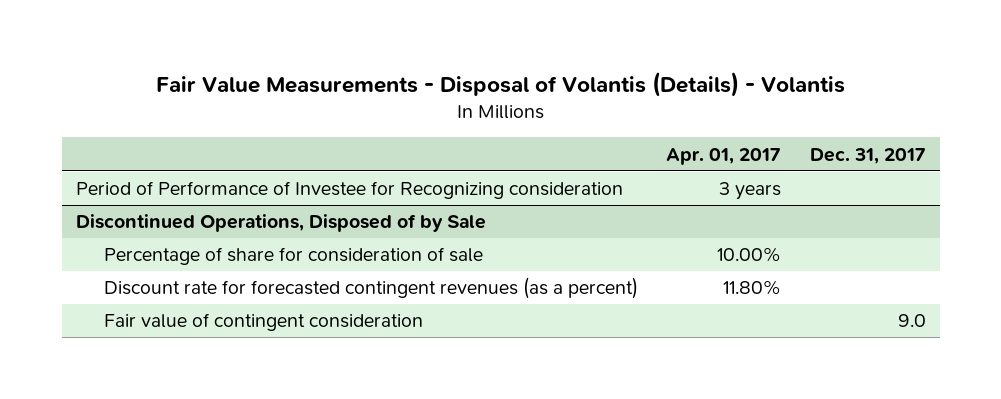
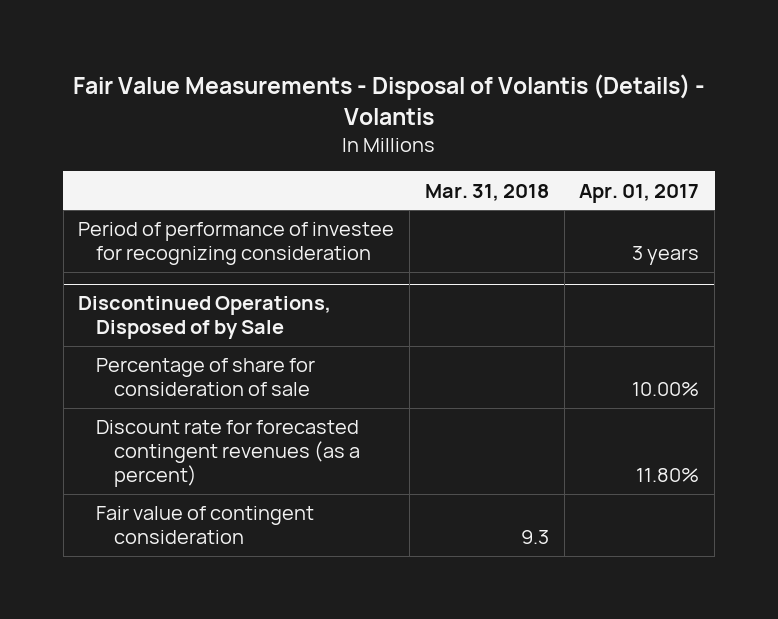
[809,147,926,164] Dec. 31, 2017 -> none
none -> [424,183,549,201] Mar. 31, 2018
[75,181,623,200] Period of Performance of Investee for Recognizing consideration -> [78,222,395,266] Period of performance of investee for recognizing consideration

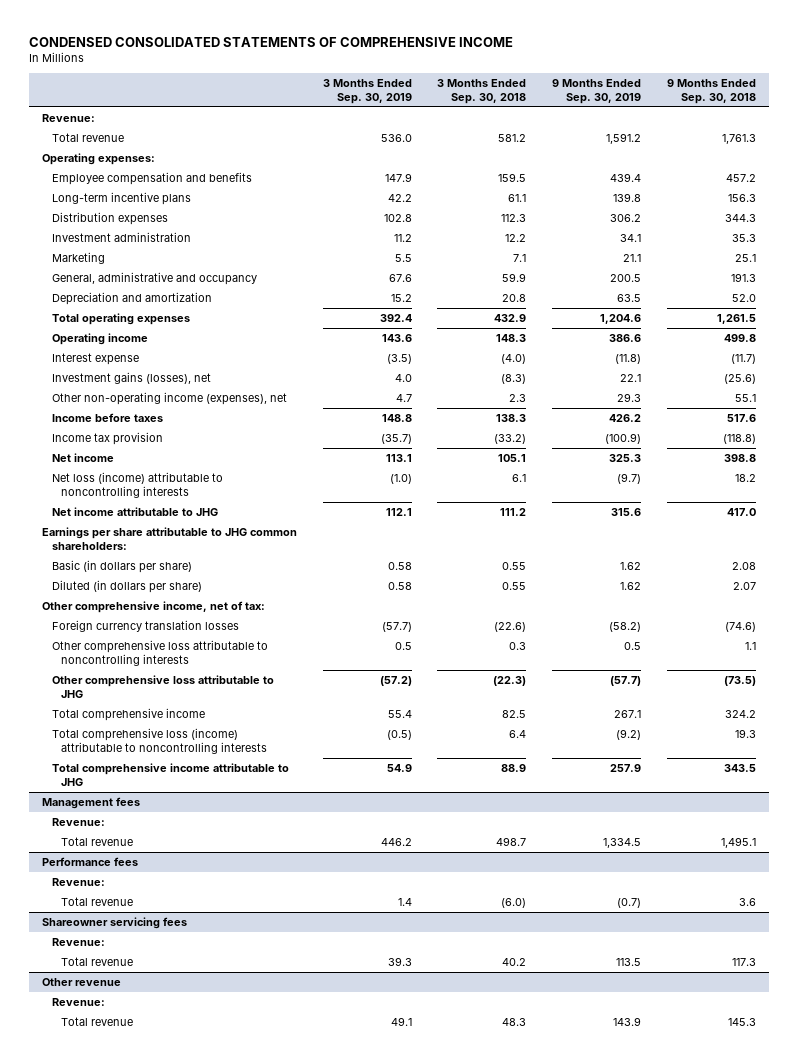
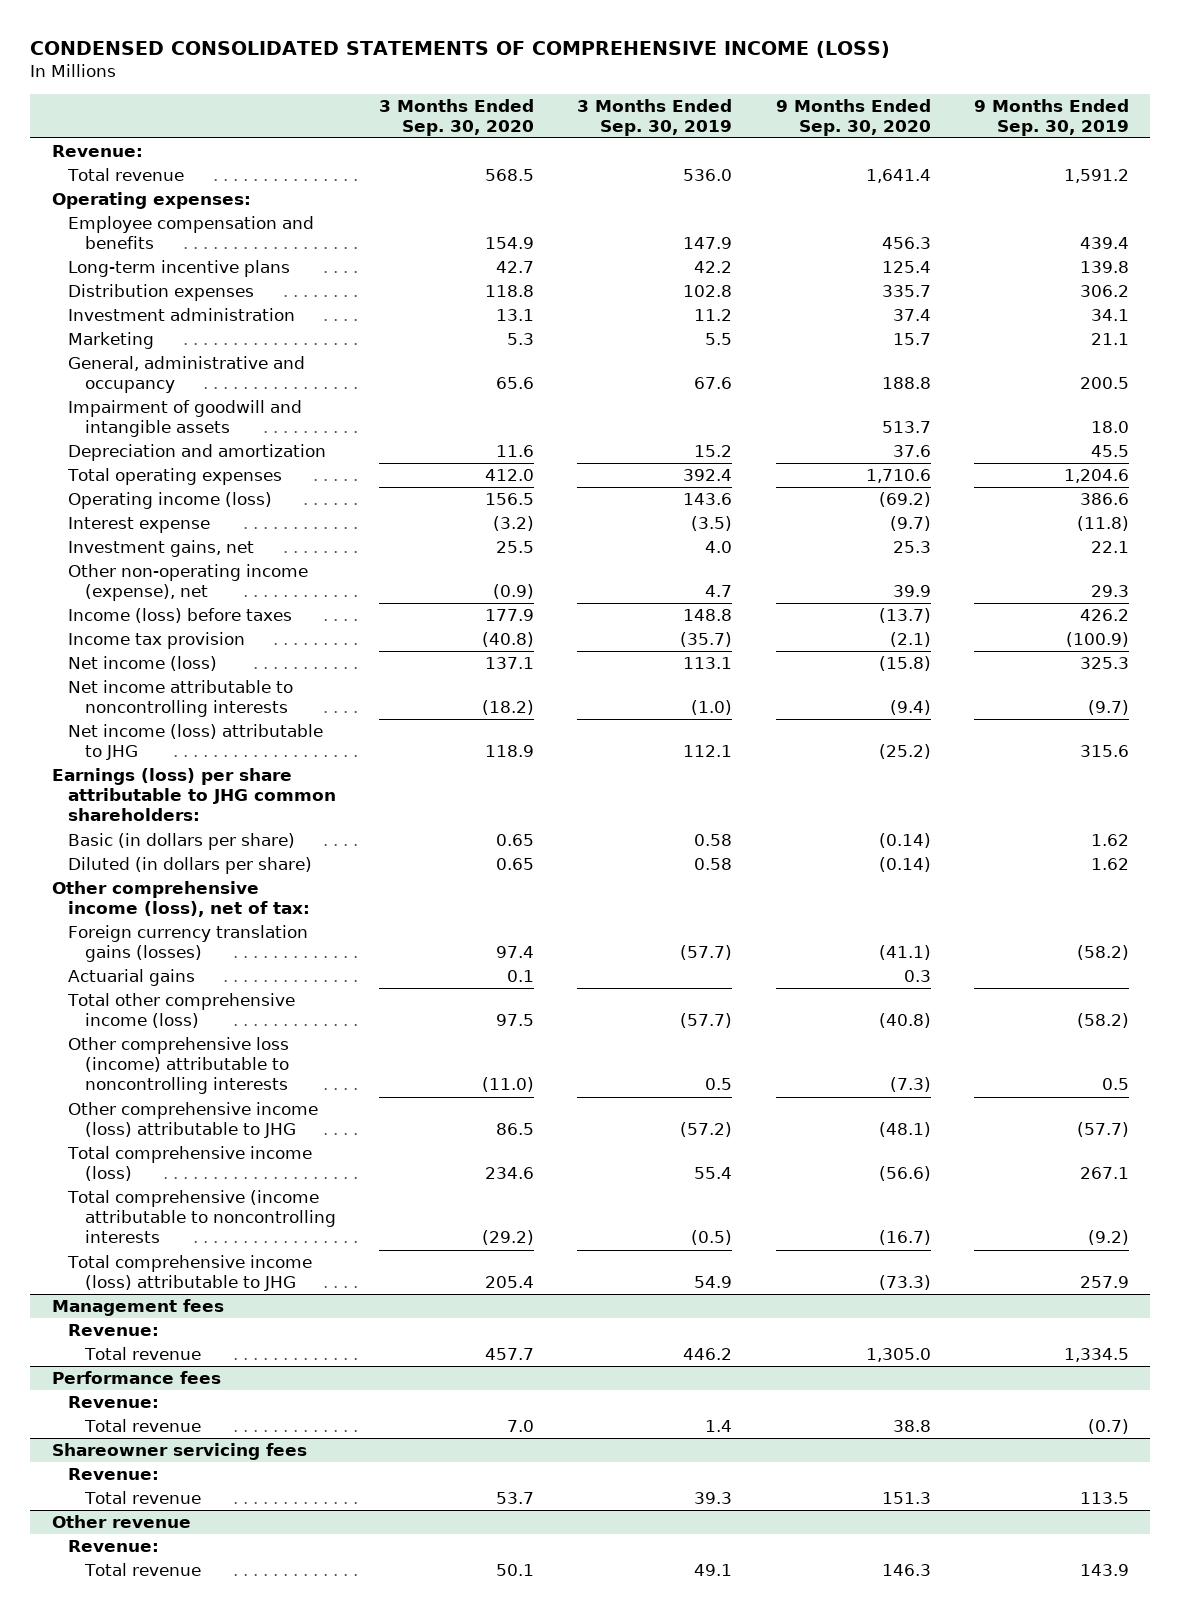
[29,36,514,47] CONDENSED CONSOLIDATED STATEMENTS OF COMPREHENSIVE INCOME -> [30,41,891,59] CONDENSED CONSOLIDATED STATEMENTS OF COMPREHENSIVE INCOME (LOSS)
[437,79,527,104] 3 Months Ended Sep. 30, 2018 -> none
[666,79,756,104] 9 Months Ended Sep. 30, 2018 -> none
none -> [379,98,535,136] 3 Months Ended Sep. 30, 2020
none -> [775,98,931,136] 9 Months Ended Sep. 30, 2020
none -> [68,400,303,438] Impairment of goodwill and intangible assets
[617,294,642,303] 63.5 -> [1090,445,1129,458] 45.5
[51,333,148,346] Operating income -> [68,492,273,510] Operating income (loss)
[51,372,211,385] Investment gains (losses), net -> [68,540,255,558] Investment gains, net
[51,392,287,406] Other non-operating income (expenses), net -> [68,564,309,602] Other non-operating income (expense), net
[51,413,163,423] Income before taxes -> [68,608,293,624] Income (loss) before taxes
[51,453,114,463] Net income -> [68,656,218,672] Net income (loss)
[51,472,223,498] Net loss (income) attributable to noncontrolling interests -> [68,680,294,718] Net income attributable to noncontrolling interests
[51,507,218,517] Net income attributable to JHG -> [68,724,324,761] Net income (loss) attributable to JHG
[42,527,298,550] Earnings per share attributable to JHG common shareholders: -> [51,768,337,822] Earnings (loss) per share attributable to JHG common shareholders:
[42,601,266,614] Other comprehensive income, net of tax: -> [51,881,311,918] Other comprehensive income (loss), net of tax:
[51,620,239,633] Foreign currency translation losses -> [68,925,309,963] Foreign currency translation gains (losses)
none -> [68,969,196,987] Actuarial gains
none -> [67,993,296,1029] Total other comprehensive income (loss)
[51,640,268,666] Other comprehensive loss attributable to noncontrolling interests -> [68,1037,290,1095] Other comprehensive loss (income) attributable to noncontrolling interests
[51,675,274,698] Other comprehensive loss attributable to JHG -> [68,1102,319,1139] Other comprehensive income (loss) attributable to JHG
[51,708,205,722] Total comprehensive income -> [67,1146,313,1182] Total comprehensive income (loss)
[51,728,268,754] Total comprehensive loss (income) attributable to noncontrolling interests -> [67,1190,336,1244] Total comprehensive (income attributable to noncontrolling interests
[51,763,289,786] Total comprehensive income attributable to JHG -> [67,1255,313,1292] Total comprehensive income (loss) attributable to JHG

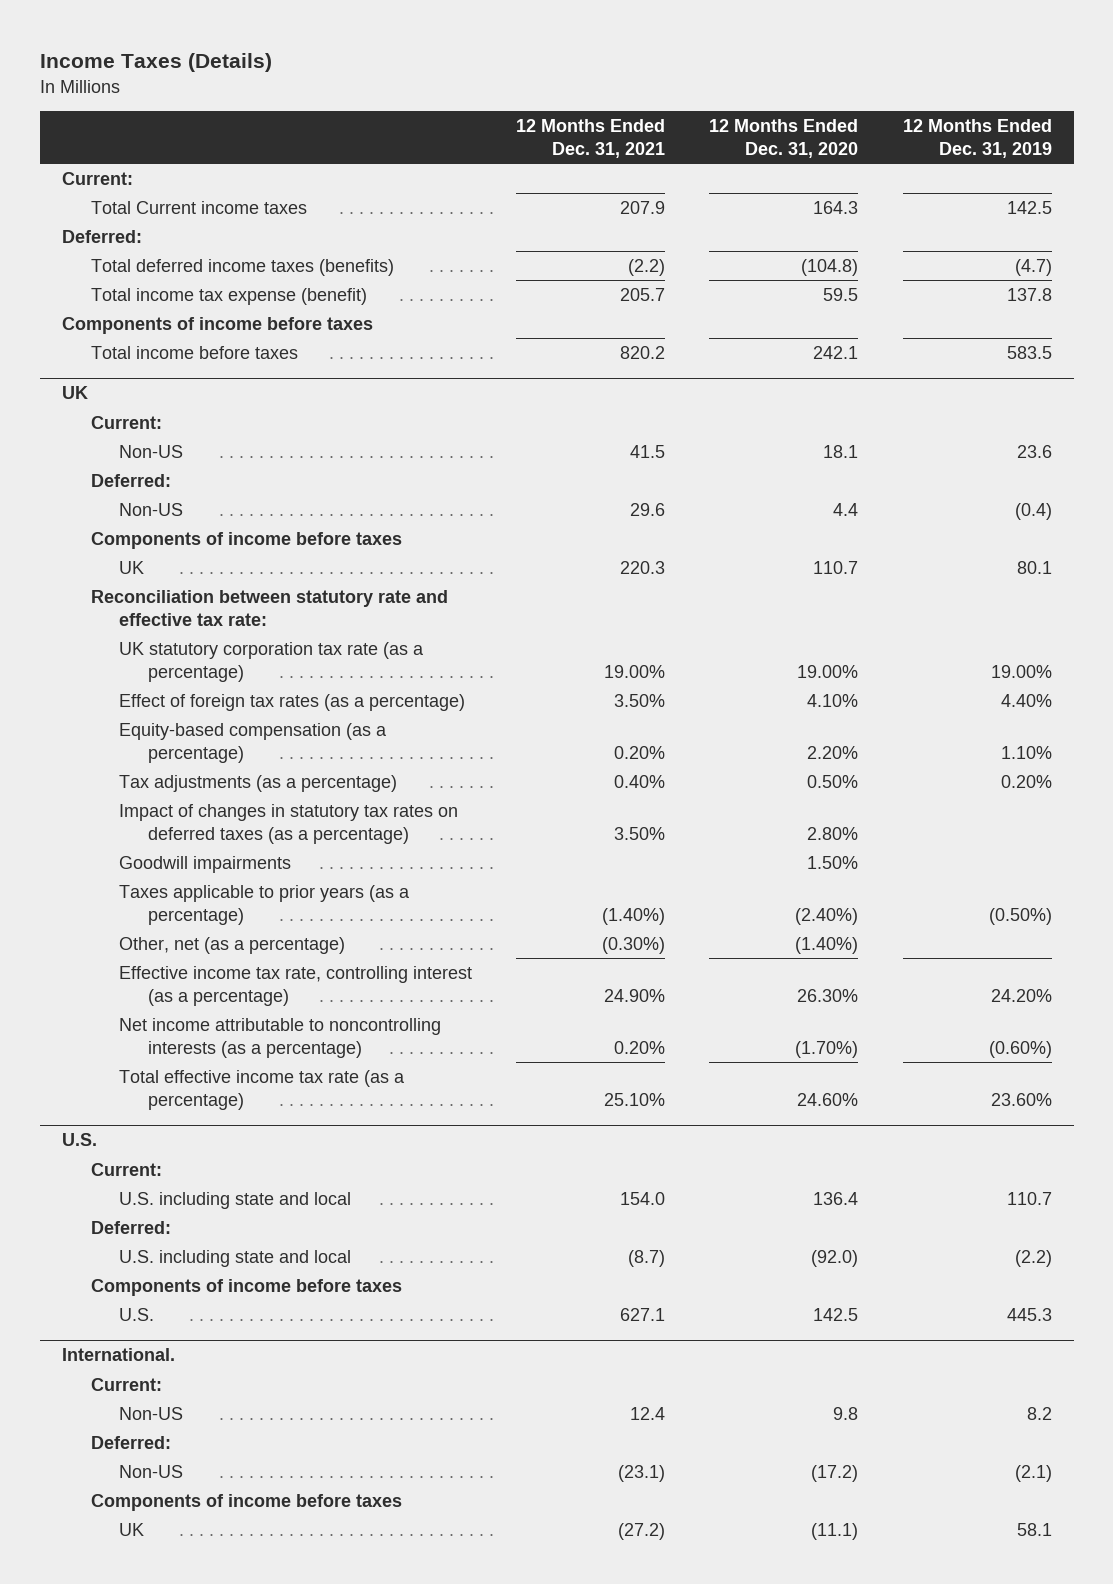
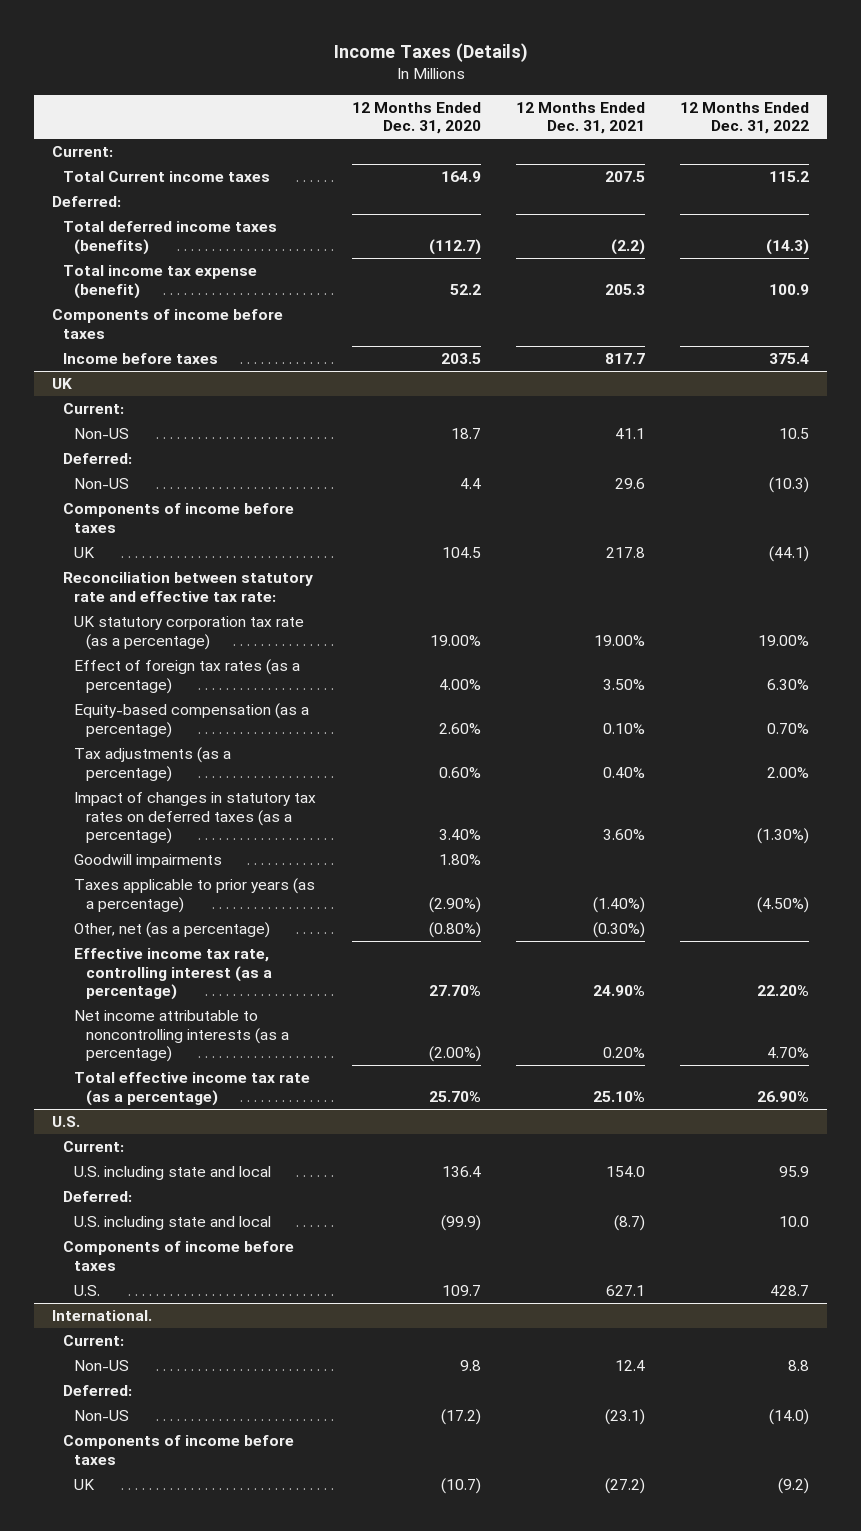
[902,118,1052,158] 12 Months Ended Dec. 31, 2019 -> none
none -> [680,101,810,135] 12 Months Ended Dec. 31, 2022
[620,200,666,214] 207.9 -> [605,171,646,183] 207.5
[813,200,859,214] 164.3 -> [440,171,481,183] 164.9
[801,258,859,276] (104.8) -> [428,238,481,255] (112.7)
[620,287,666,301] 205.7 -> [605,283,646,295] 205.3
[823,287,859,301] 59.5 -> [449,283,481,295] 52.2
[90,345,298,359] Total income before taxes -> [63,353,219,365] Income before taxes
[620,345,666,359] 820.2 -> [605,353,646,365] 817.7
[813,345,859,359] 242.1 -> [440,353,481,365] 203.5
[630,444,666,458] 41.5 -> [615,428,646,440] 41.1
[823,444,859,458] 18.1 -> [450,428,481,440] 18.7
[620,560,666,574] 220.3 -> [606,547,646,559] 217.8
[813,560,859,574] 110.7 -> [441,547,481,559] 104.5
[807,693,859,707] 4.10% -> [438,678,481,690] 4.00%
[614,745,666,759] 0.20% -> [603,722,646,734] 0.10%
[807,745,859,759] 2.20% -> [438,722,481,734] 2.60%
[807,774,859,788] 0.50% -> [438,766,481,778] 0.60%
[614,826,666,840] 3.50% -> [603,829,646,841] 3.60%
[807,826,859,840] 2.80% -> [438,829,481,841] 3.40%
[807,855,859,869] 1.50% -> [438,854,481,866] 1.80%
[795,907,859,925] (2.40%) -> [428,896,481,913] (2.90%)
[795,936,859,954] (1.40%) -> [428,922,481,939] (0.80%)
[797,988,859,1002] 26.30% -> [428,985,481,997] 27.70%
[795,1040,859,1058] (1.70%) -> [428,1046,481,1063] (2.00%)
[797,1092,859,1106] 24.60% -> [428,1090,481,1102] 25.70%
[811,1249,859,1267] (92.0) -> [440,1215,481,1232] (99.9)
[813,1307,859,1321] 142.5 -> [441,1285,481,1297] 109.7
[811,1522,859,1540] (11.1) -> [440,1478,481,1495] (10.7)

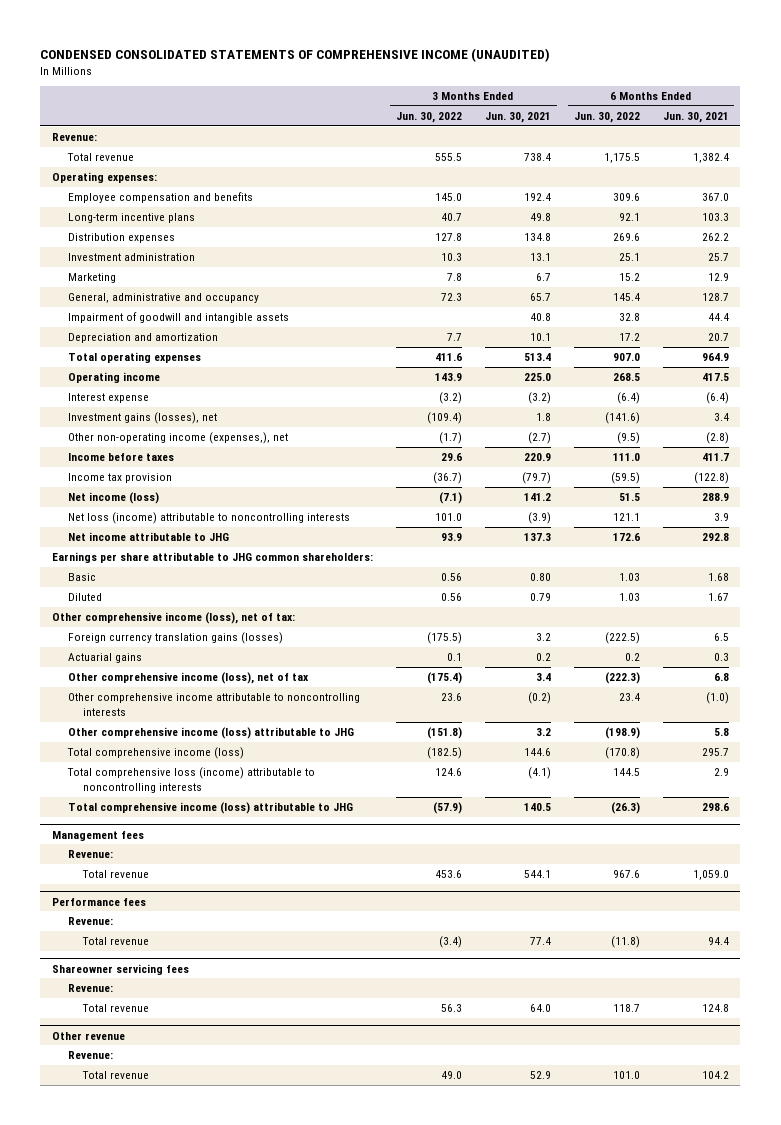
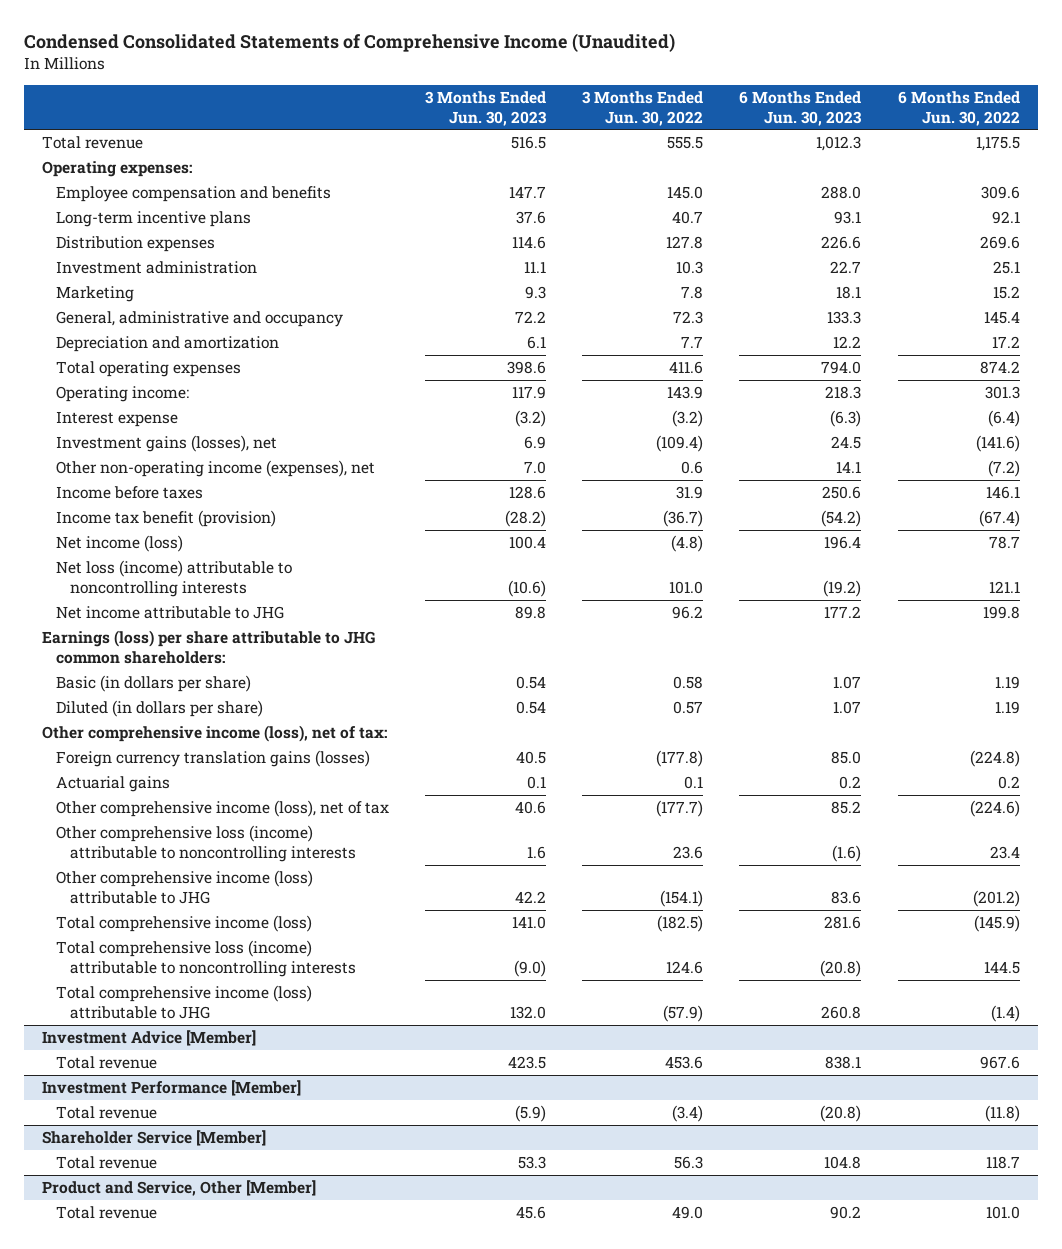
[40,47,551,62] CONDENSED CONSOLIDATED STATEMENTS OF COMPREHENSIVE INCOME (UNAUDITED) -> [23,33,675,53] Condensed Consolidated Statements of Comprehensive Income (Unaudited)
[484,112,551,124] Jun. 30, 2021 -> none
[662,112,729,124] Jun. 30, 2021 -> none
none -> [425,90,548,126] 3 Months Ended Jun. 30, 2023
none -> [739,90,863,126] 6 Months Ended Jun. 30, 2023
[51,133,97,142] Revenue: -> none
[67,312,289,324] Impairment of goodwill and intangible assets -> none
[612,353,640,362] 907.0 -> [979,361,1020,375] 874.2
[67,372,160,384] Operating income -> [56,386,190,403] Operating income:
[612,373,640,382] 268.5 -> [984,386,1020,400] 301.3
[67,432,288,445] Other non-operating income (expenses,), net -> [56,460,376,478] Other non-operating income (expenses), net
[438,432,462,445] (1.7) -> [681,461,704,475] 0.6
[616,432,640,445] (9.5) -> [987,460,1020,478] (7.2)
[440,453,462,462] 29.6 -> [676,486,704,500] 31.9
[612,453,640,462] 111.0 -> [985,486,1020,500] 146.1
[67,473,172,484] Income tax provision -> [56,510,277,528] Income tax benefit (provision)
[610,472,640,485] (59.5) -> [978,510,1020,528] (67.4)
[438,492,462,505] (7.1) -> [671,535,704,553] (4.8)
[618,493,640,502] 51.5 -> [988,536,1020,550] 78.7
[440,533,462,542] 93.9 -> [672,606,704,620] 96.2
[612,533,640,542] 172.6 -> [982,606,1020,620] 199.8
[51,552,373,564] Earnings per share attributable to JHG common shareholders: -> [41,630,375,664] Earnings (loss) per share attributable to JHG common shareholders:
[67,573,96,582] Basic -> [56,675,252,693] Basic (in dollars per share)
[440,573,462,582] 0.56 -> [673,676,704,690] 0.58
[618,573,640,582] 1.03 -> [994,676,1020,690] 1.19
[67,593,102,602] Diluted -> [56,700,264,718] Diluted (in dollars per share)
[440,593,462,602] 0.56 -> [673,701,704,715] 0.57
[618,593,640,602] 1.03 -> [994,701,1020,715] 1.19
[426,632,462,645] (175.5) -> [656,750,704,768] (177.8)
[604,632,640,645] (222.5) -> [969,750,1020,768] (224.8)
[426,672,462,685] (175.4) -> [656,800,704,818] (177.7)
[604,672,640,685] (222.3) -> [969,800,1020,818] (224.6)
[67,693,360,717] Other comprehensive income attributable to noncontrolling interests -> [56,825,357,862] Other comprehensive loss (income) attributable to noncontrolling interests
[426,727,462,740] (151.8) -> [660,889,704,907] (154.1)
[604,727,640,740] (198.9) -> [972,889,1020,907] (201.2)
[604,747,640,760] (170.8) -> [973,915,1020,933] (145.9)
[67,850,113,859] Revenue: -> none
[610,802,640,815] (26.3) -> [990,1004,1020,1022] (1.4)
[51,830,144,841] Management fees -> [41,1030,256,1047] Investment Advice [Member]
[51,897,146,906] Performance fees -> none
[67,917,113,926] Revenue: -> none
none -> [41,1080,301,1097] Investment Performance [Member]
[67,984,113,993] Revenue: -> none
[51,963,189,975] Shareowner servicing fees -> [41,1130,266,1147] Shareholder Service [Member]
[51,1031,125,1040] Other revenue -> none
[67,1051,113,1060] Revenue: -> none
none -> [41,1180,316,1197] Product and Service, Other [Member]

